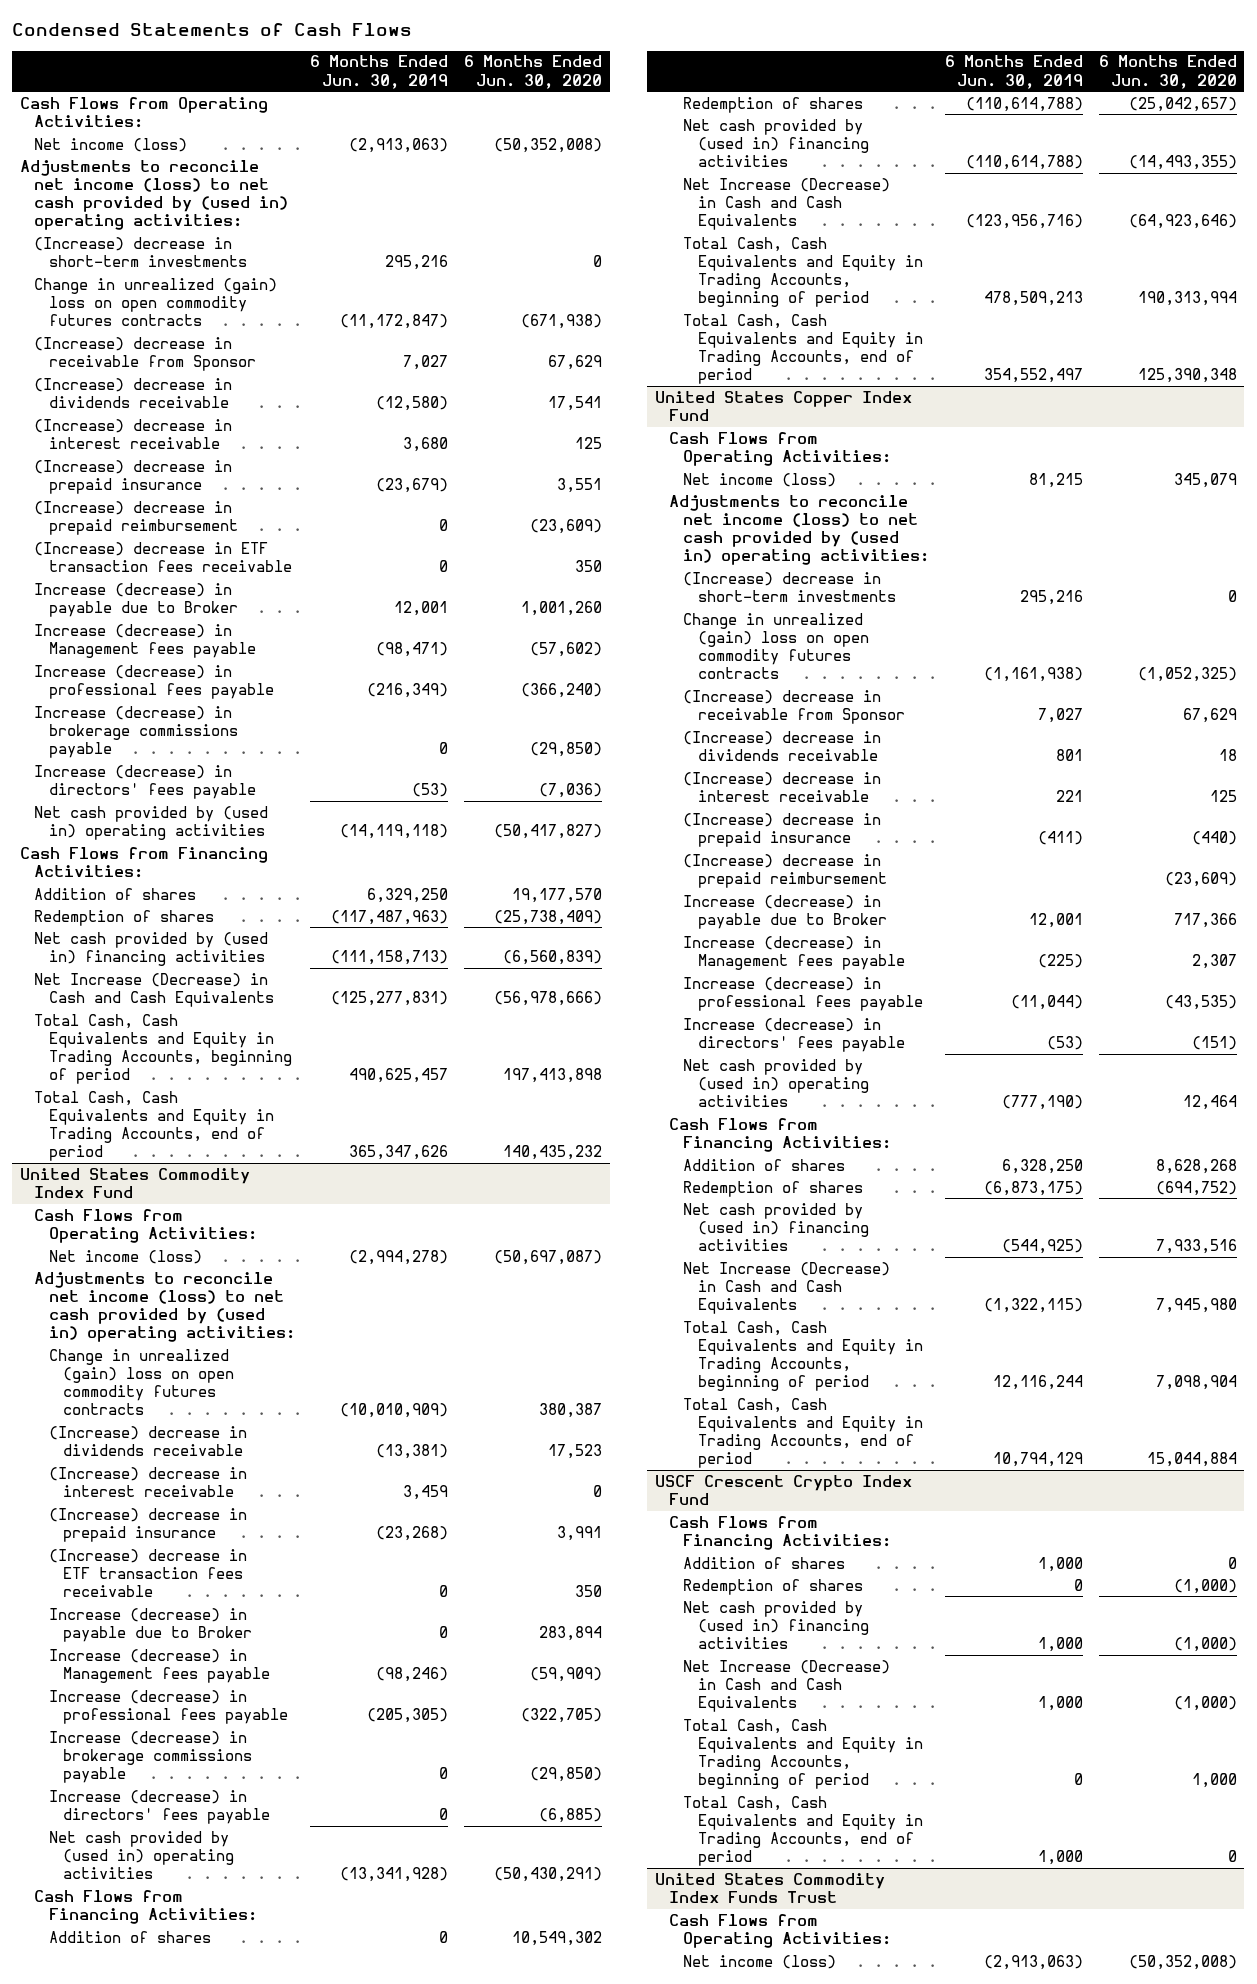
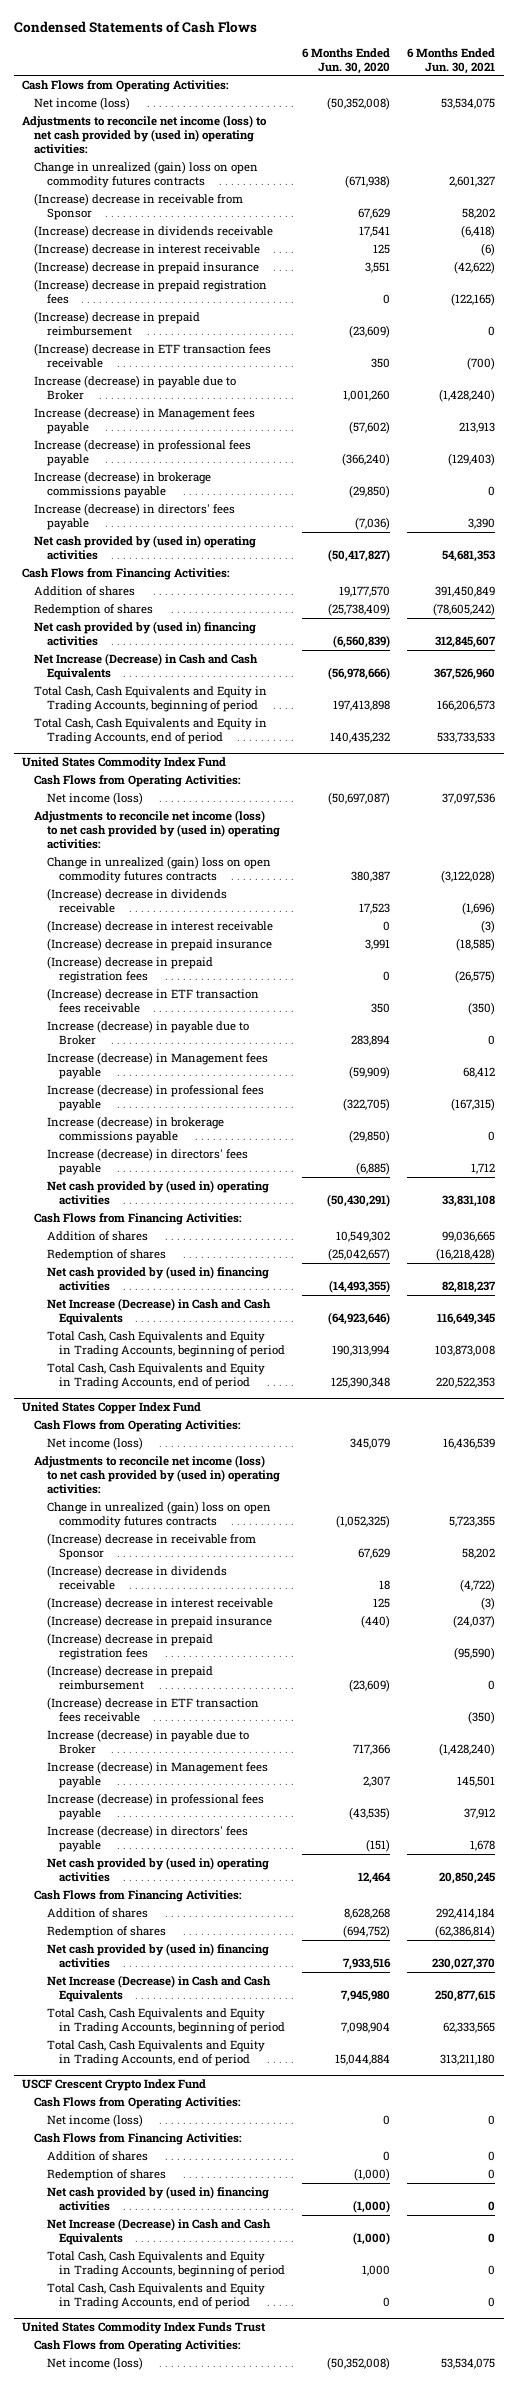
[310,55,449,89] 6 Months Ended Jun. 30, 2019 -> none
none -> [407,47,496,74] 6 Months Ended Jun. 30, 2021
[34,236,247,268] (Increase) decrease in short-term investments -> none
none -> [34,279,268,305] (Increase) decrease in prepaid registration fees
none -> [46,956,213,984] (Increase) decrease in prepaid registration fees
[683,571,896,603] (Increase) decrease in short-term investments -> none
none -> [46,1633,213,1661] (Increase) decrease in prepaid registration fees
none -> [46,1697,259,1723] (Increase) decrease in ETF transaction fees receivable
none -> [34,2097,242,2110] Cash Flows from Operating Activities:
none -> [46,2114,143,2128] Net income (loss)

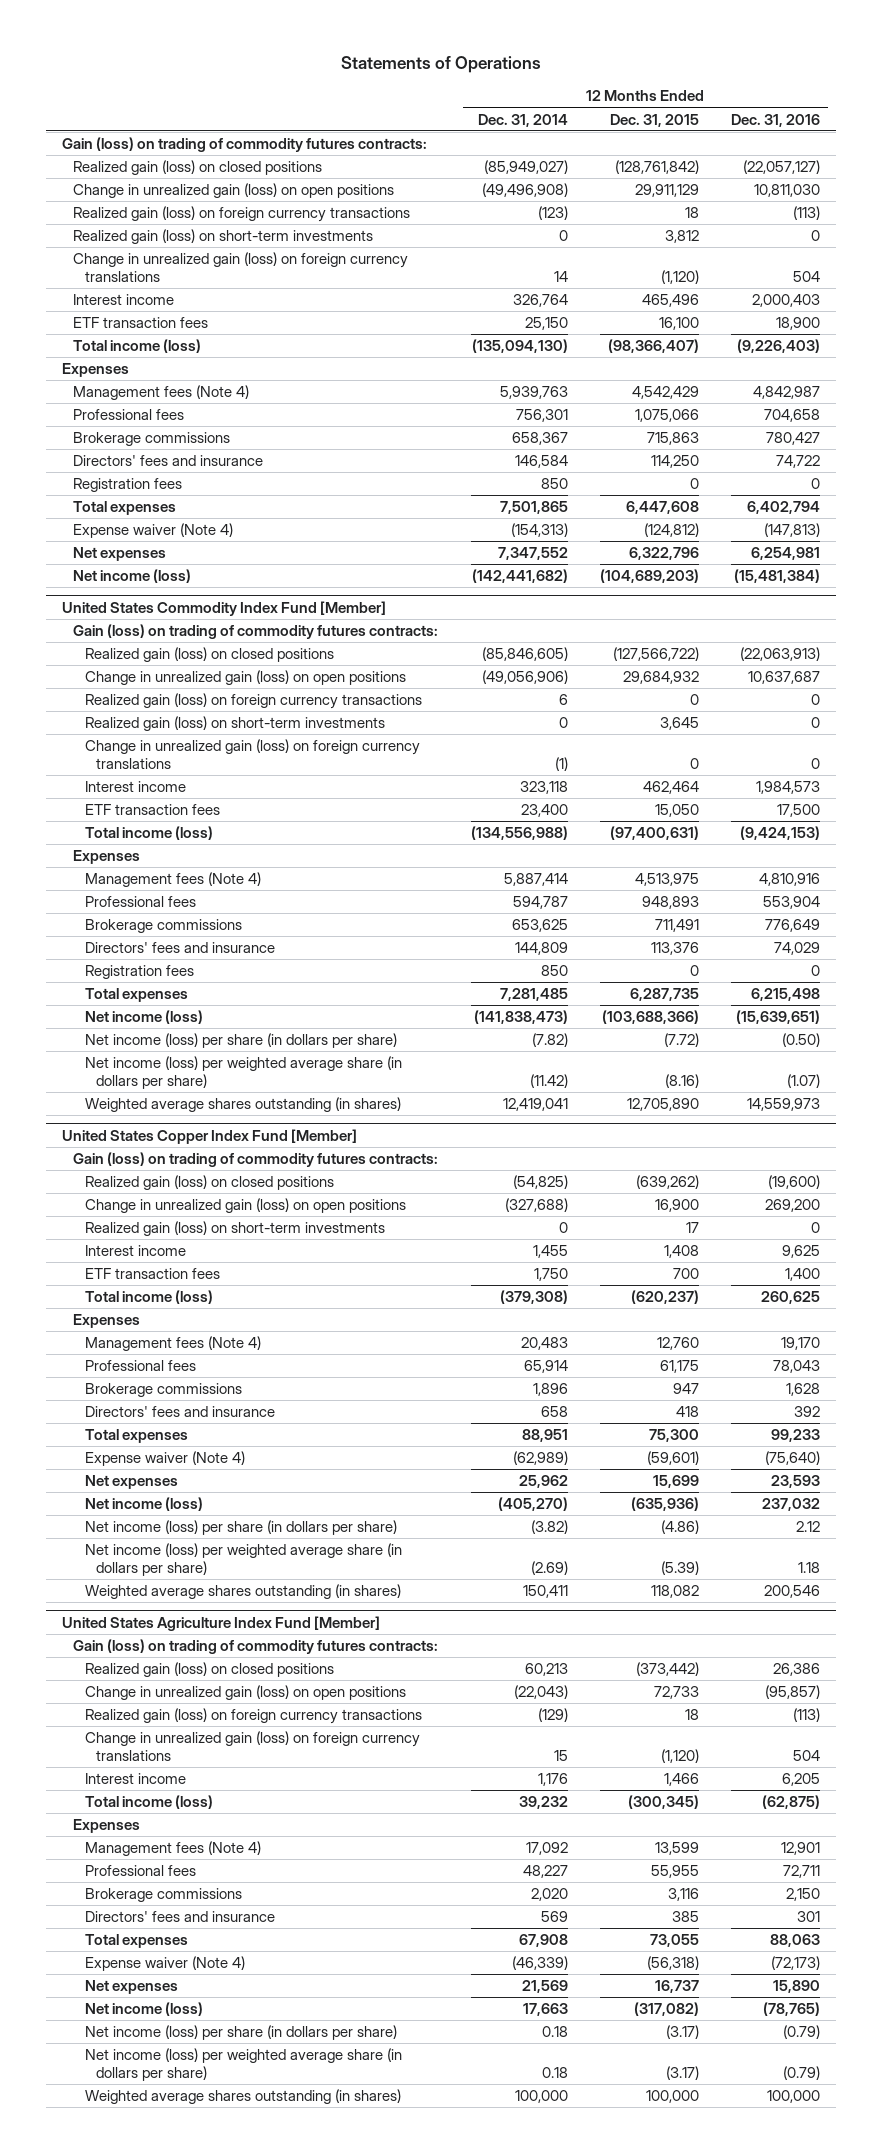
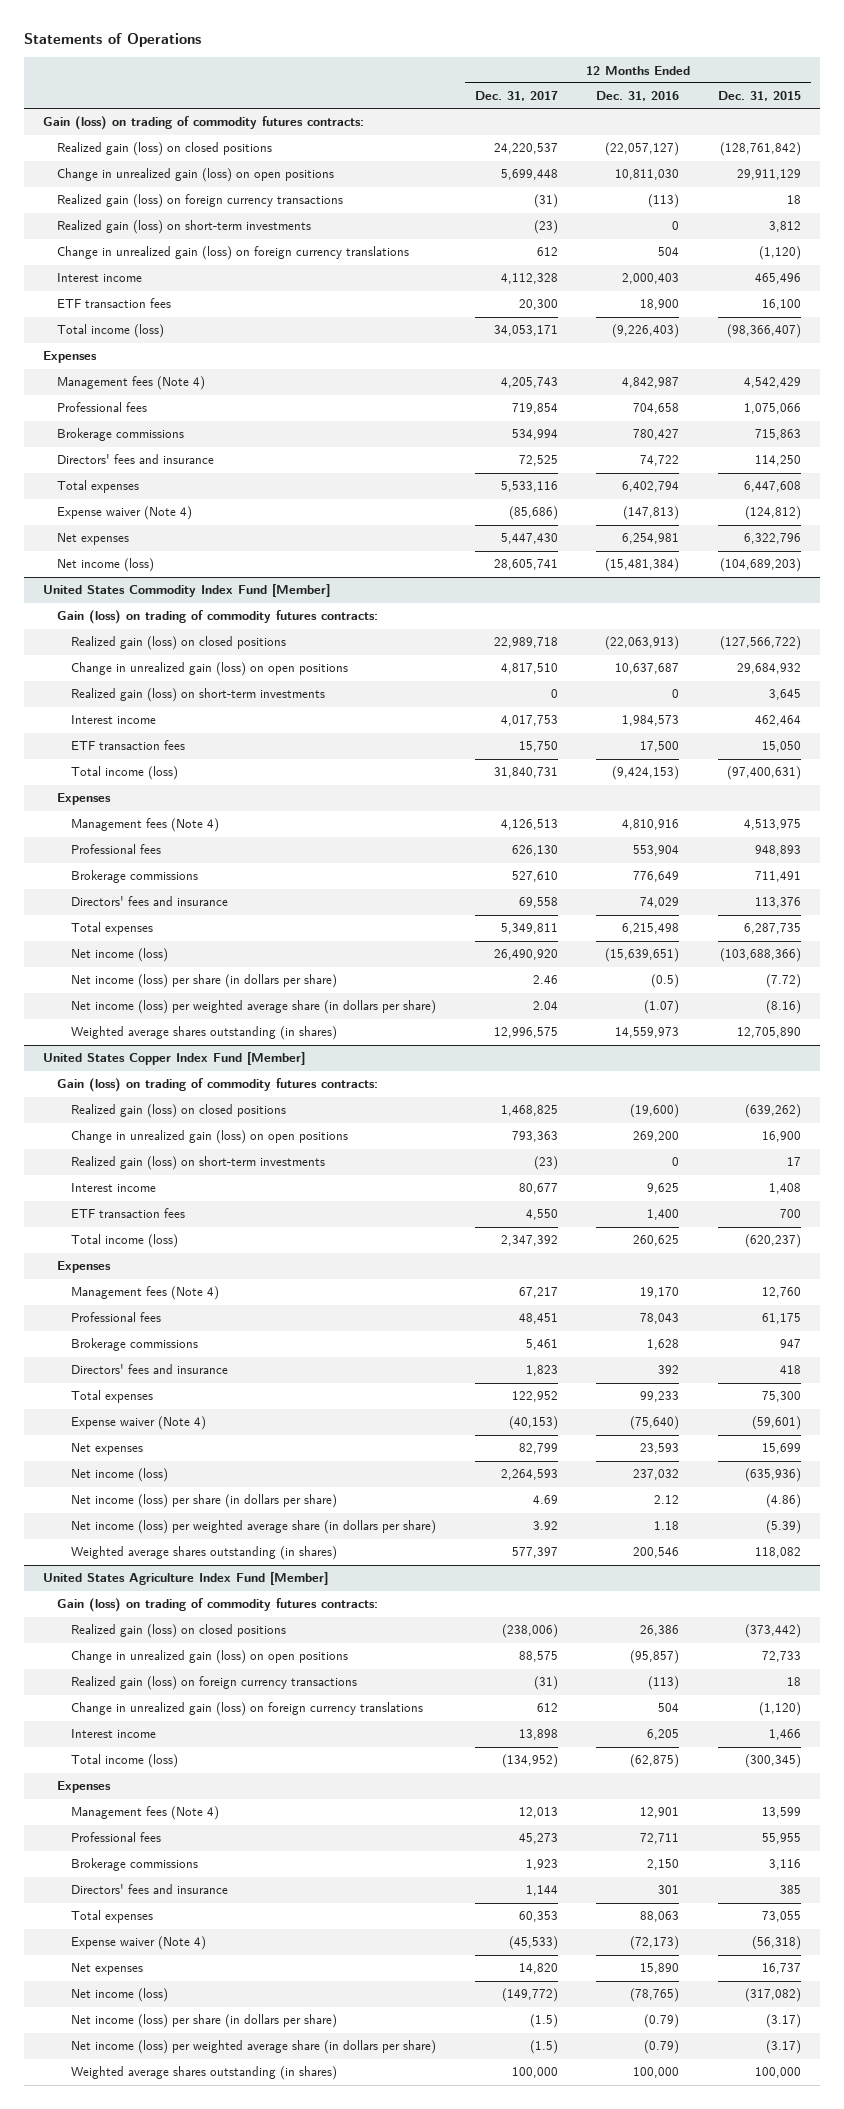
[477,113,568,127] Dec. 31, 2014 -> none
none -> [474,91,558,102] Dec. 31, 2017
[73,478,183,493] Registration fees -> none
[84,693,422,710] Realized gain (loss) on foreign currency transactions -> none
[84,739,420,770] Change in unrealized gain (loss) on foreign currency translations -> none
[84,965,194,980] Registration fees -> none
[781,1033,820,1048] (0.50) -> [651,974,680,989] (0.5)

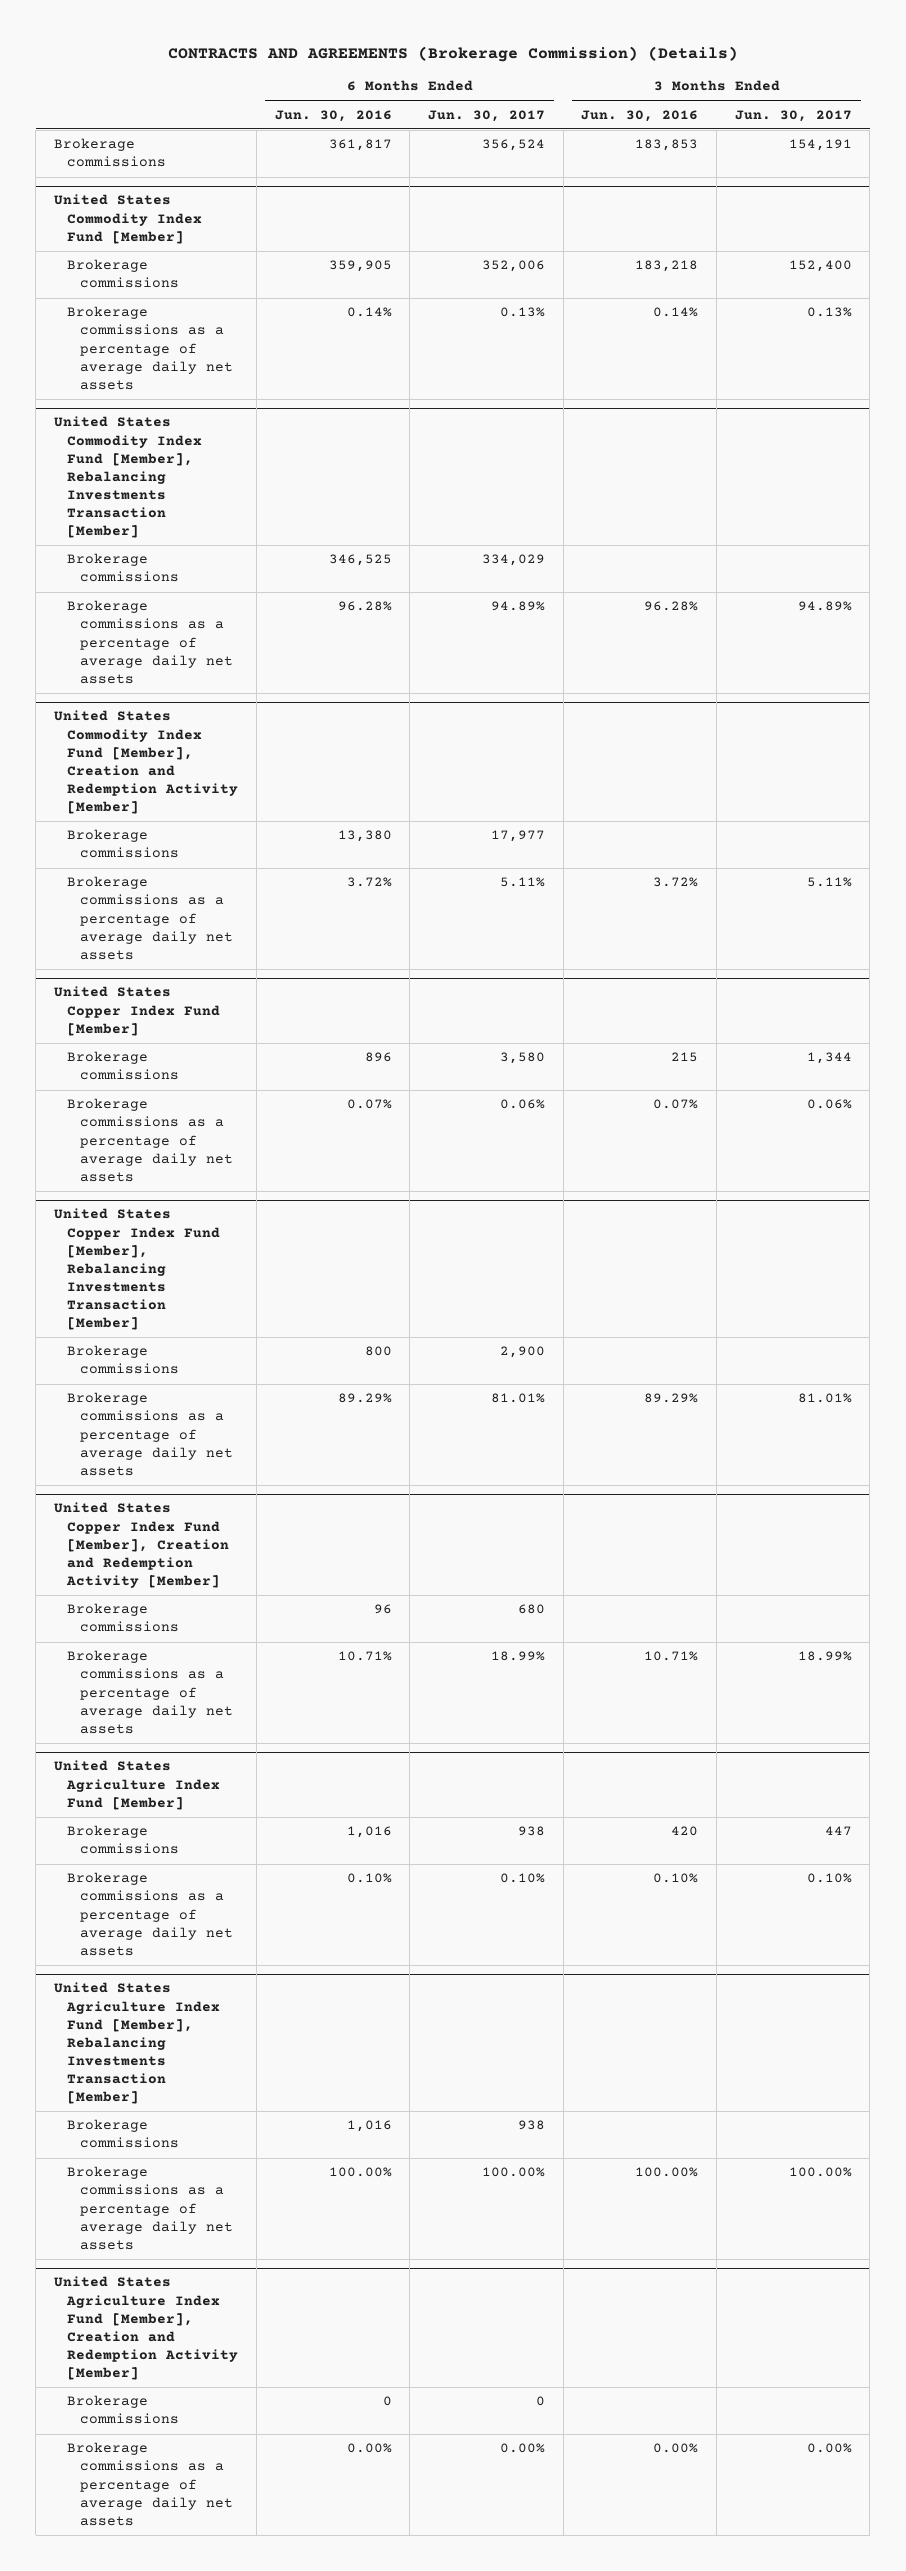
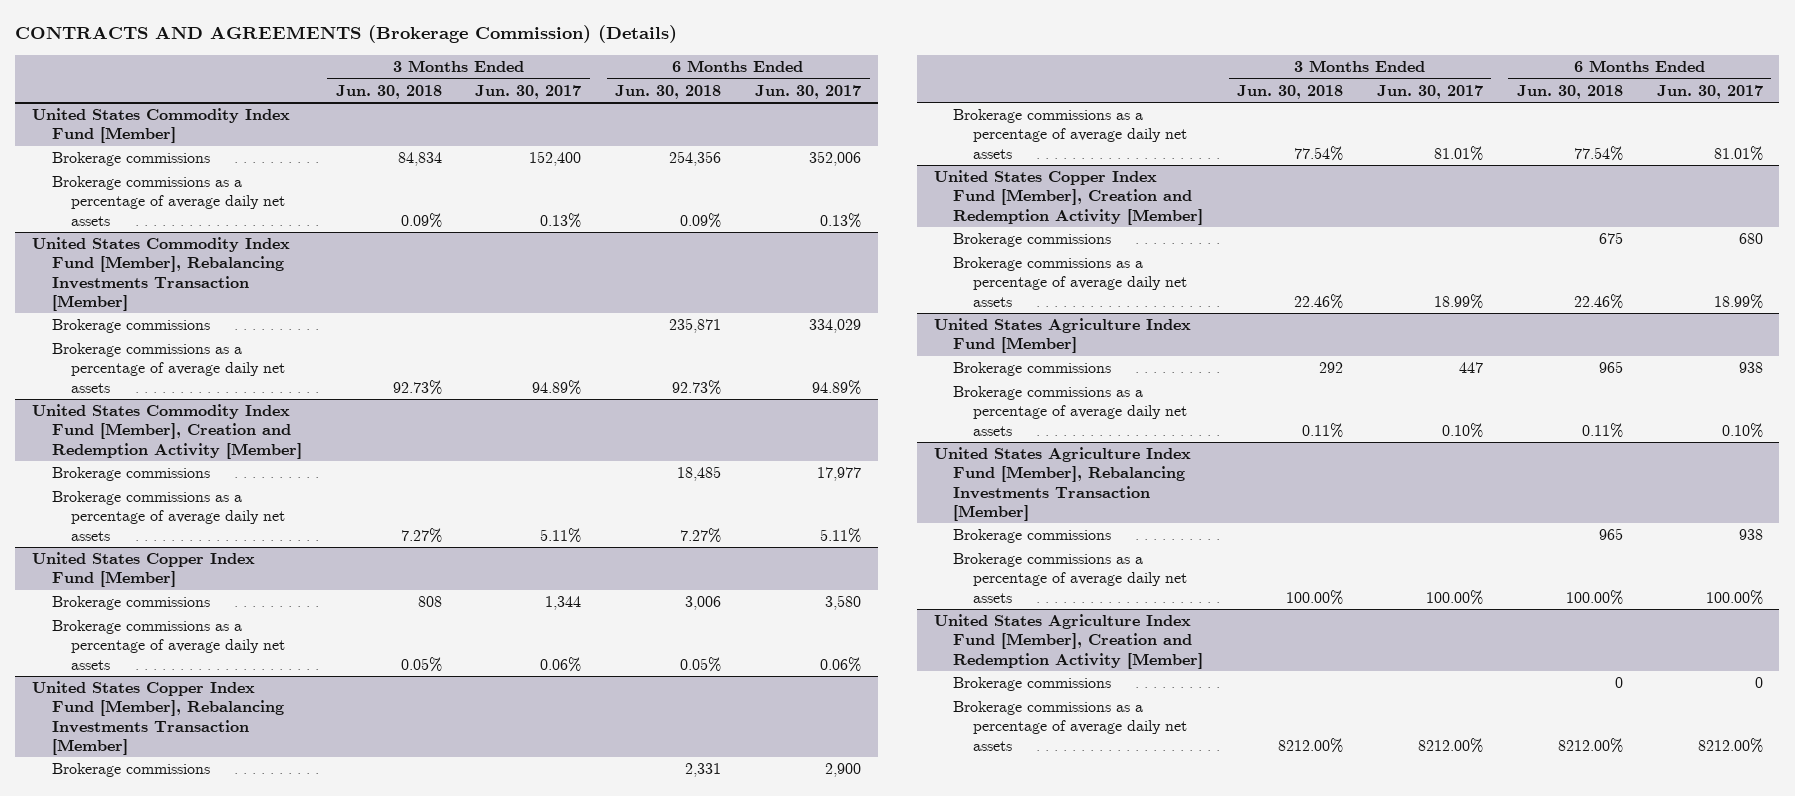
[274,109,392,122] Jun. 30, 2016 -> none
[581,109,699,122] Jun. 30, 2016 -> none
none -> [335,84,442,99] Jun. 30, 2018
none -> [615,84,722,99] Jun. 30, 2018
[53,138,167,168] Brokerage commissions -> none
[499,2443,545,2454] 0.00% -> [1697,737,1763,753] 8212.00%
[806,2443,852,2454] 0.00% -> [1417,737,1483,753] 8212.00%

